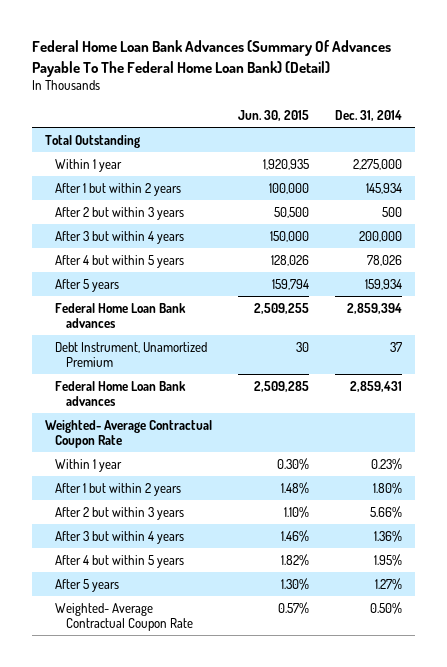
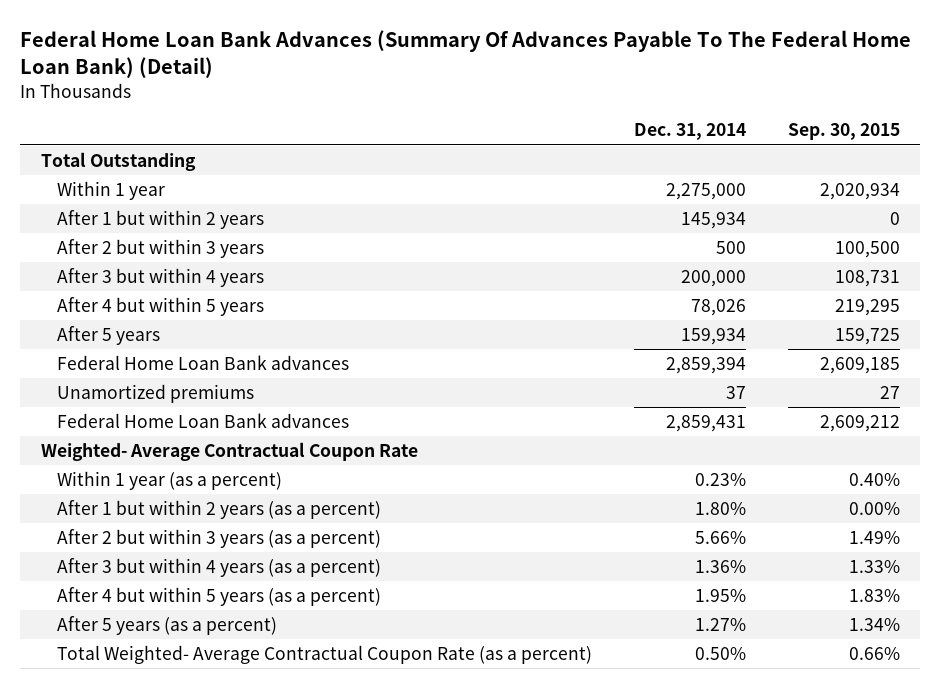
[237,110,309,122] Jun. 30, 2015 -> none
none -> [787,123,900,141] Sep. 30, 2015
[55,341,208,367] Debt Instrument, Unamortized Premium -> [57,383,255,403] Unamortized premiums
[55,458,123,472] Within 1 year -> [57,470,283,490] Within 1 year (as a percent)
[55,482,182,496] After 1 but within 2 years -> [57,499,382,519] After 1 but within 2 years (as a percent)
[55,506,185,520] After 2 but within 3 years -> [57,528,382,548] After 2 but within 3 years (as a percent)
[55,530,185,544] After 3 but within 4 years -> [57,557,382,577] After 3 but within 4 years (as a percent)
[55,554,185,568] After 4 but within 5 years -> [57,586,382,606] After 4 but within 5 years (as a percent)
[55,578,120,592] After 5 years -> [57,615,278,635] After 5 years (as a percent)
[55,602,193,631] Weighted- Average Contractual Coupon Rate -> [57,644,593,664] Total Weighted- Average Contractual Coupon Rate (as a percent)

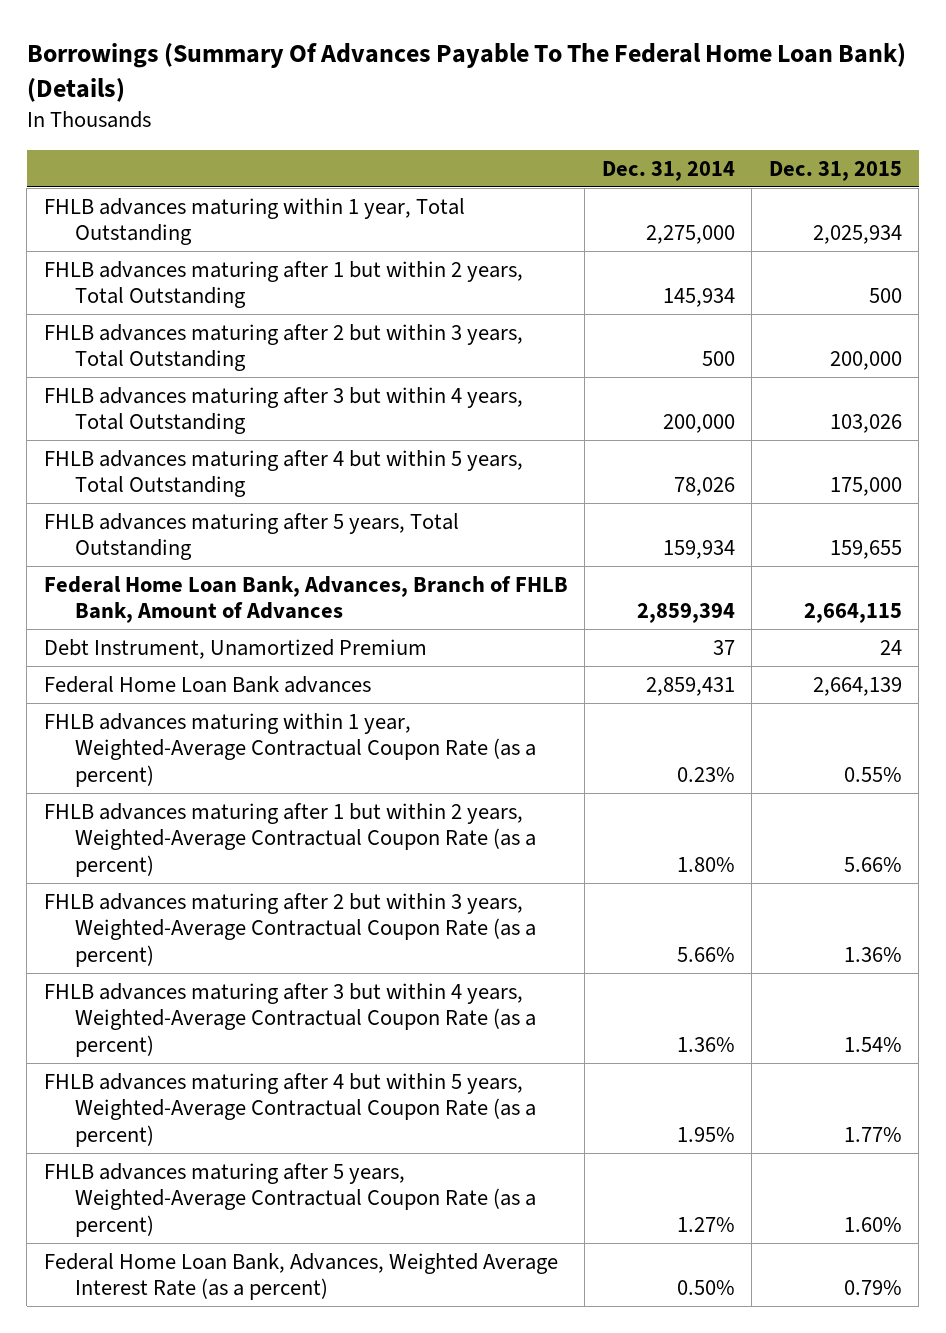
[20,30,912,79] Federal Home Loan Bank Advances (Summary Of Advances Payable To The Federal Home Loan Bank) (Detail) -> [26,42,906,102] Borrowings (Summary Of Advances Payable To The Federal Home Loan Bank) (Details)
[787,123,900,141] Sep. 30, 2015 -> none
none -> [768,160,902,181] Dec. 31, 2015
[40,151,196,171] Total Outstanding -> none
[57,180,166,200] Within 1 year -> [43,197,465,246] FHLB advances maturing within 1 year, Total Outstanding
[57,209,265,229] After 1 but within 2 years -> [43,260,523,309] FHLB advances maturing after 1 but within 2 years, Total Outstanding
[57,238,265,258] After 2 but within 3 years -> [43,323,523,372] FHLB advances maturing after 2 but within 3 years, Total Outstanding
[57,267,265,287] After 3 but within 4 years -> [43,386,523,435] FHLB advances maturing after 3 but within 4 years, Total Outstanding
[57,296,265,316] After 4 but within 5 years -> [43,449,523,498] FHLB advances maturing after 4 but within 5 years, Total Outstanding
[57,325,161,345] After 5 years -> [43,512,459,561] FHLB advances maturing after 5 years, Total Outstanding
[57,354,350,370] Federal Home Loan Bank advances -> [43,575,568,624] Federal Home Loan Bank, Advances, Branch of FHLB Bank, Amount of Advances
[57,383,255,403] Unamortized premiums -> [43,638,427,659] Debt Instrument, Unamortized Premium
[40,441,418,461] Weighted- Average Contractual Coupon Rate -> none
[57,644,593,664] Total Weighted- Average Contractual Coupon Rate (as a percent) -> none
[57,470,283,490] Within 1 year (as a percent) -> [43,712,536,787] FHLB advances maturing within 1 year, Weighted-Average Contractual Coupon Rate (as a percent)
[57,499,382,519] After 1 but within 2 years (as a percent) -> [43,802,536,877] FHLB advances maturing after 1 but within 2 years, Weighted-Average Contractual Coupon Rate (as a percent)
[57,528,382,548] After 2 but within 3 years (as a percent) -> [43,892,536,967] FHLB advances maturing after 2 but within 3 years, Weighted-Average Contractual Coupon Rate (as a percent)
[57,557,382,577] After 3 but within 4 years (as a percent) -> [43,982,536,1057] FHLB advances maturing after 3 but within 4 years, Weighted-Average Contractual Coupon Rate (as a percent)
[57,586,382,606] After 4 but within 5 years (as a percent) -> [43,1072,536,1147] FHLB advances maturing after 4 but within 5 years, Weighted-Average Contractual Coupon Rate (as a percent)
[57,615,278,635] After 5 years (as a percent) -> [43,1162,536,1237] FHLB advances maturing after 5 years, Weighted-Average Contractual Coupon Rate (as a percent)
none -> [43,1252,558,1301] Federal Home Loan Bank, Advances, Weighted Average Interest Rate (as a percent)

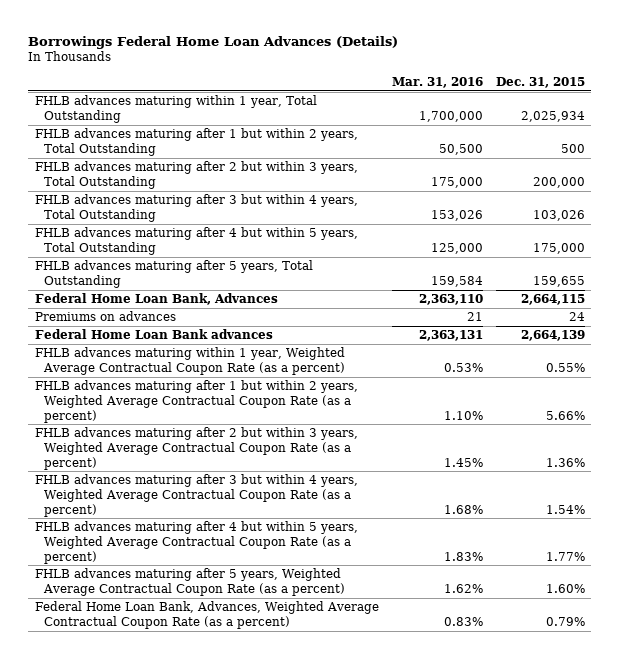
[26,42,906,102] Borrowings (Summary Of Advances Payable To The Federal Home Loan Bank) (Details) -> [28,35,399,49] Borrowings Federal Home Loan Advances (Details)
[601,160,735,181] Dec. 31, 2014 -> none
none -> [391,76,483,88] Mar. 31, 2016
[43,575,568,624] Federal Home Loan Bank, Advances, Branch of FHLB Bank, Amount of Advances -> [34,293,278,306] Federal Home Loan Bank, Advances
[43,638,427,659] Debt Instrument, Unamortized Premium -> [34,311,176,322] Premiums on advances
[43,712,536,787] FHLB advances maturing within 1 year, Weighted-Average Contractual Coupon Rate (as a percent) -> [34,347,346,375] FHLB advances maturing within 1 year, Weighted Average Contractual Coupon Rate (as a percent)
[43,802,536,877] FHLB advances maturing after 1 but within 2 years, Weighted-Average Contractual Coupon Rate (as a percent) -> [34,380,358,423] FHLB advances maturing after 1 but within 2 years, Weighted Average Contractual Coupon Rate (as a percent)
[43,892,536,967] FHLB advances maturing after 2 but within 3 years, Weighted-Average Contractual Coupon Rate (as a percent) -> [34,427,358,470] FHLB advances maturing after 2 but within 3 years, Weighted Average Contractual Coupon Rate (as a percent)
[43,982,536,1057] FHLB advances maturing after 3 but within 4 years, Weighted-Average Contractual Coupon Rate (as a percent) -> [34,474,358,517] FHLB advances maturing after 3 but within 4 years, Weighted Average Contractual Coupon Rate (as a percent)
[43,1072,536,1147] FHLB advances maturing after 4 but within 5 years, Weighted-Average Contractual Coupon Rate (as a percent) -> [34,521,358,564] FHLB advances maturing after 4 but within 5 years, Weighted Average Contractual Coupon Rate (as a percent)
[43,1162,536,1237] FHLB advances maturing after 5 years, Weighted-Average Contractual Coupon Rate (as a percent) -> [34,568,346,596] FHLB advances maturing after 5 years, Weighted Average Contractual Coupon Rate (as a percent)
[43,1252,558,1301] Federal Home Loan Bank, Advances, Weighted Average Interest Rate (as a percent) -> [34,601,379,629] Federal Home Loan Bank, Advances, Weighted Average Contractual Coupon Rate (as a percent)

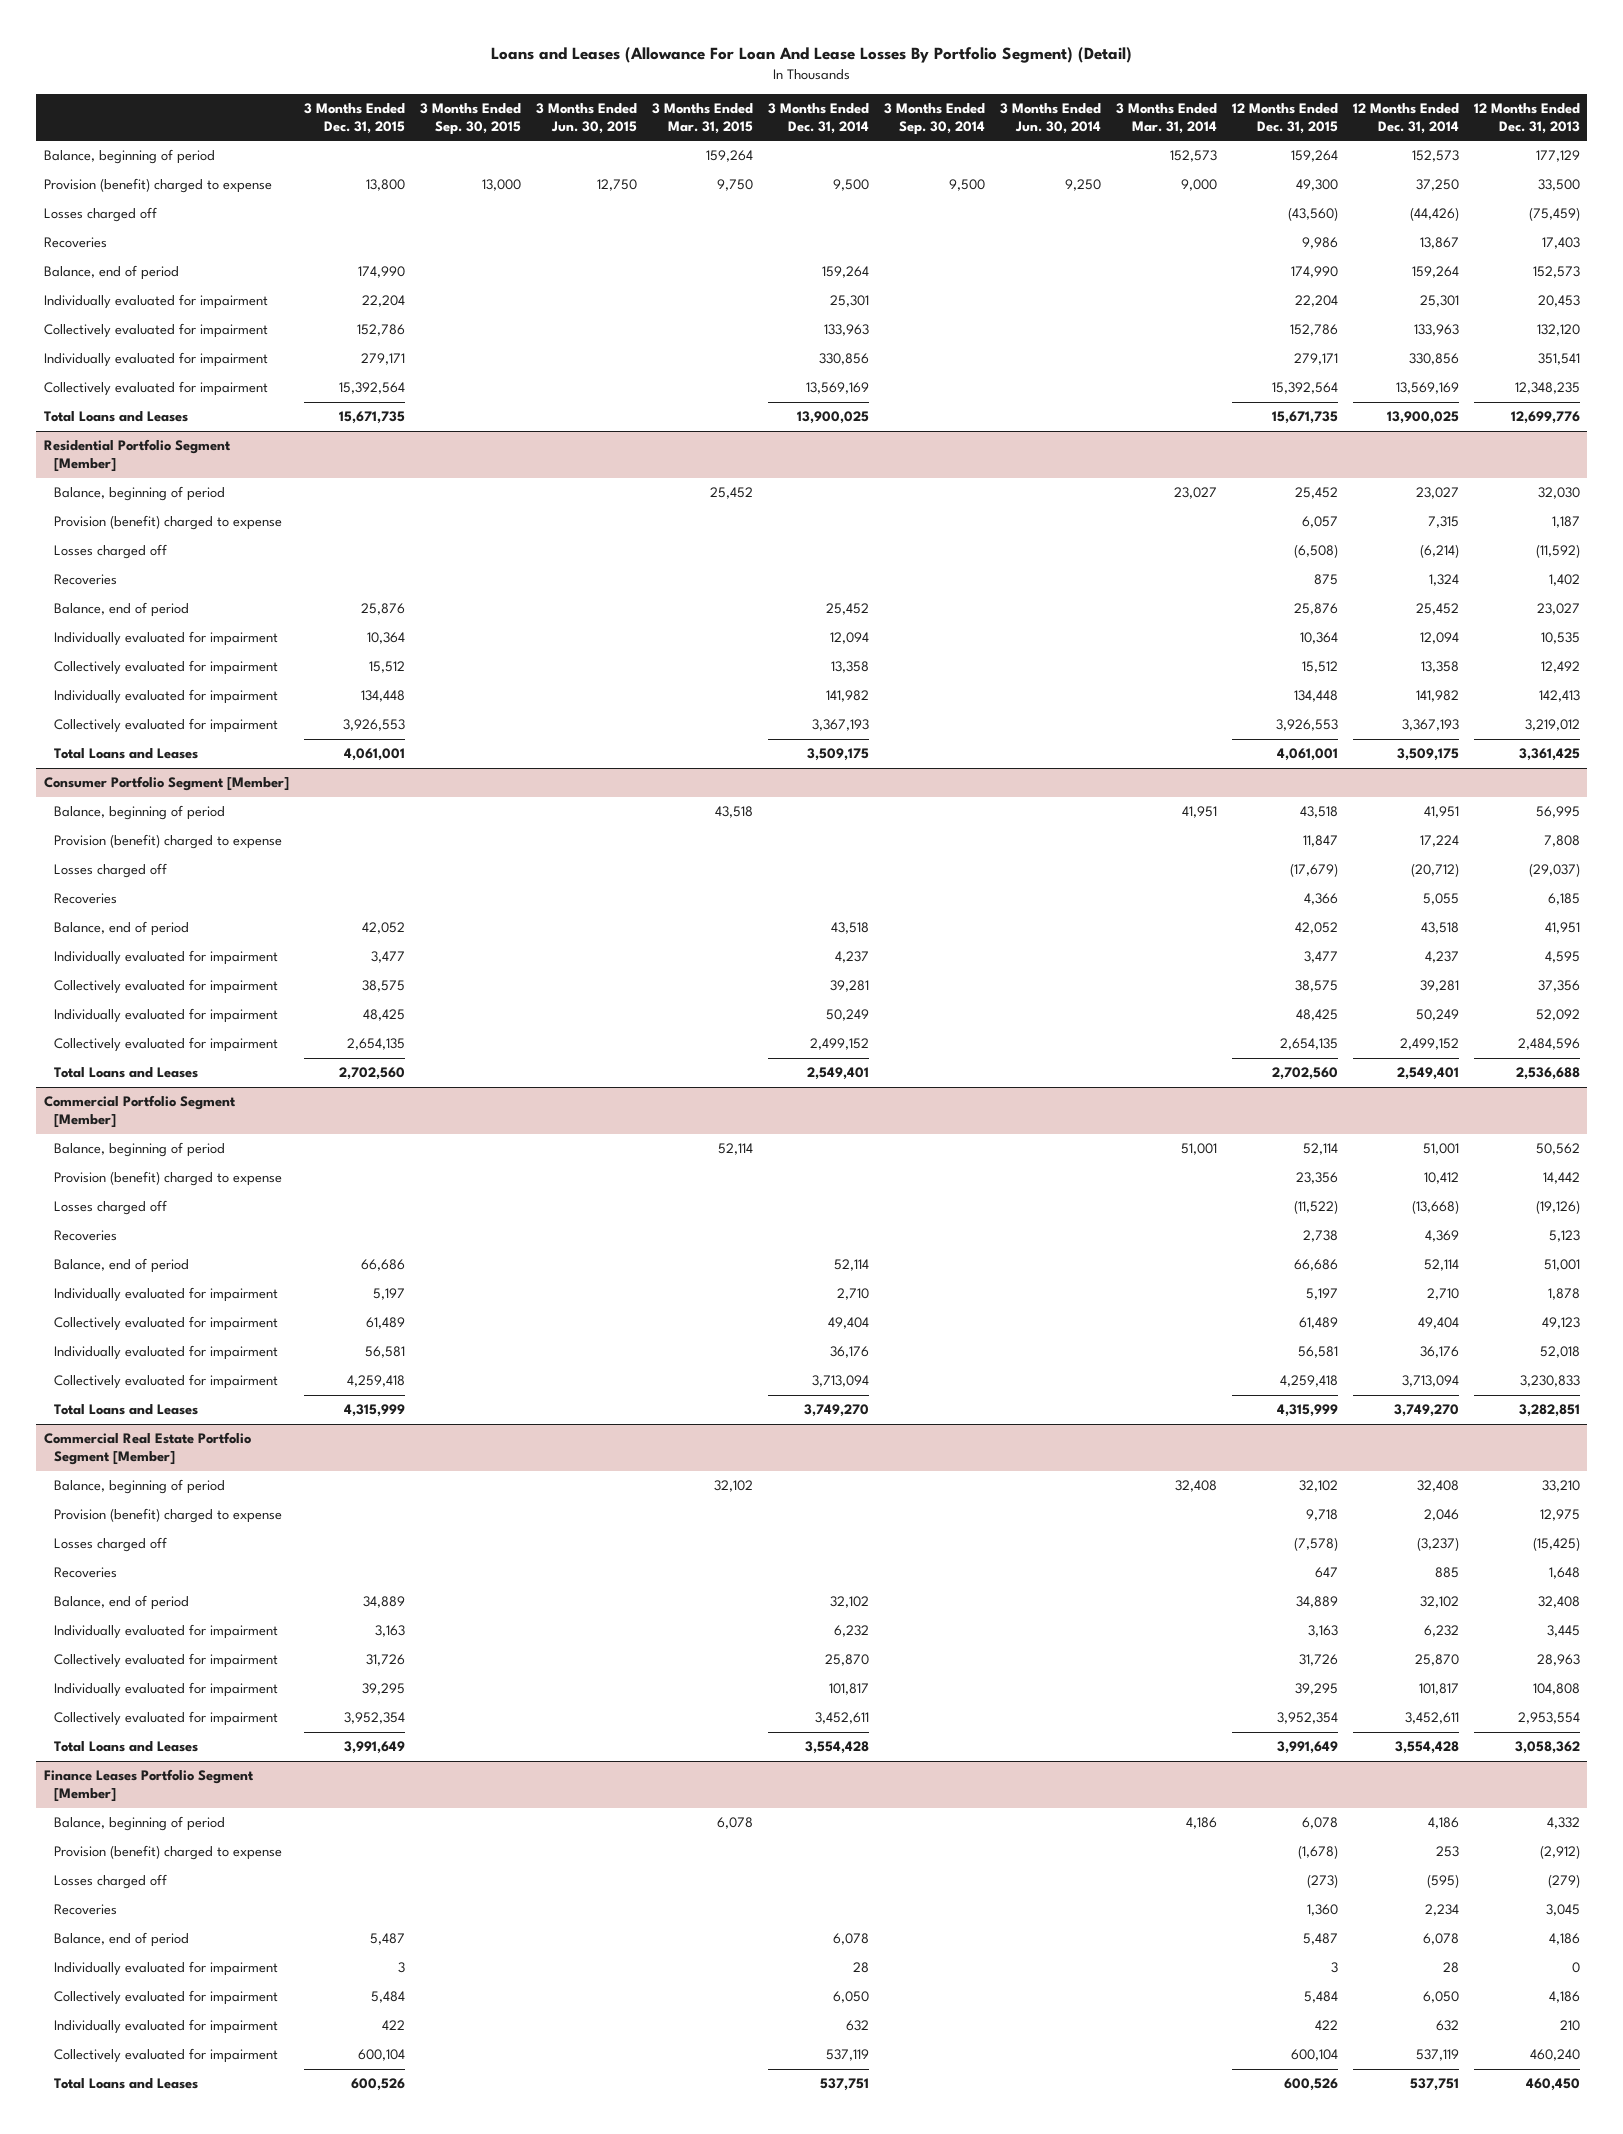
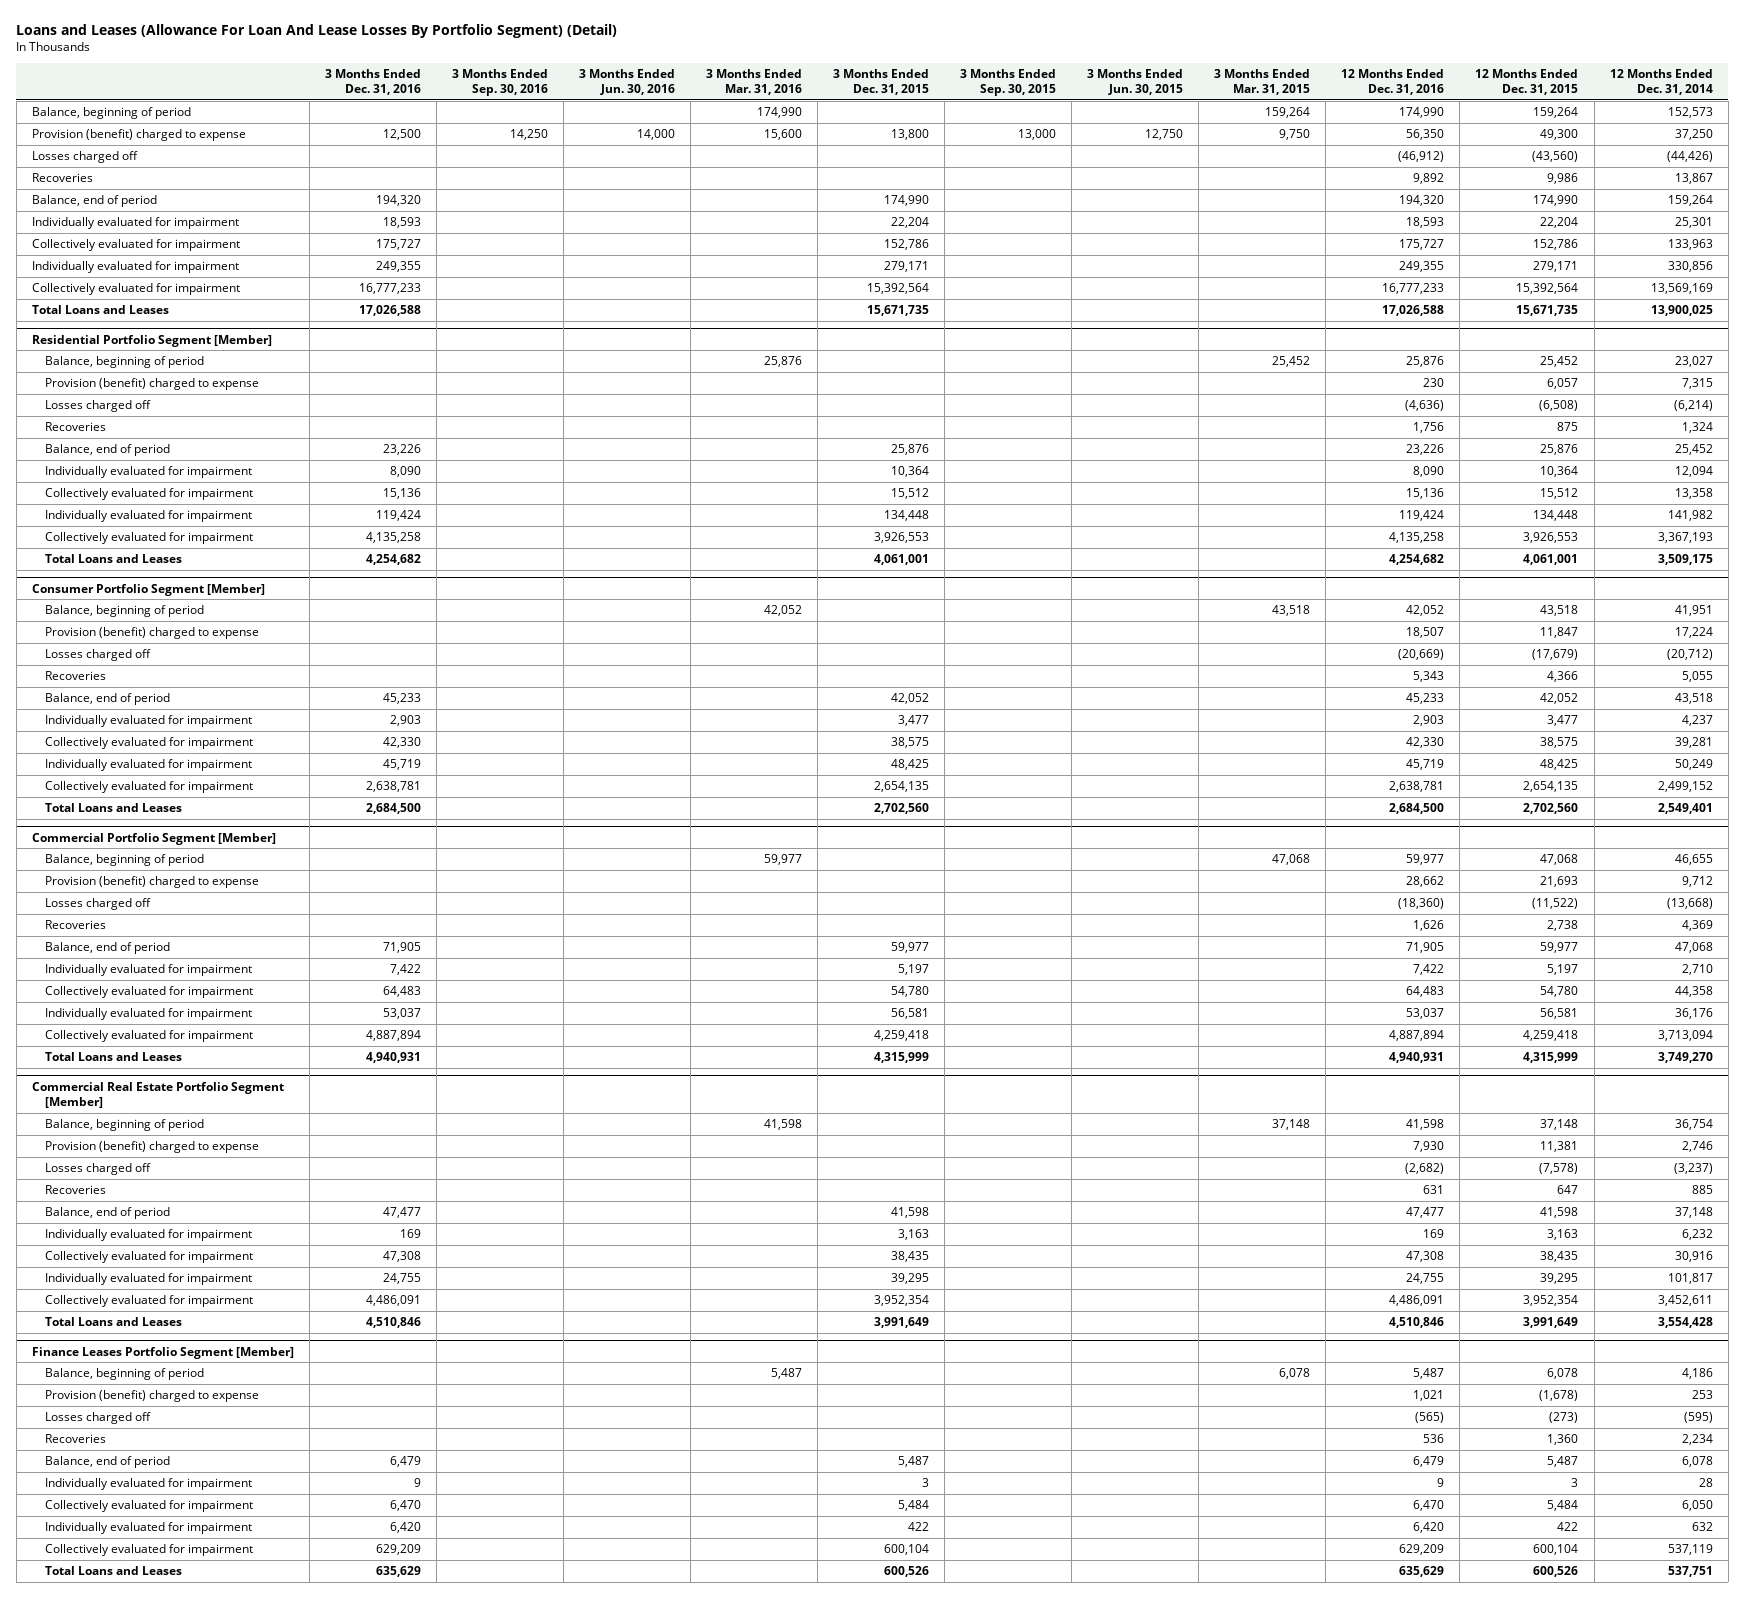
[767,102,869,134] 3 Months Ended Dec. 31, 2014 -> none
[883,102,985,135] 3 Months Ended Sep. 30, 2014 -> none
[999,102,1101,134] 3 Months Ended Jun. 30, 2014 -> none
[1115,102,1217,134] 3 Months Ended Mar. 31, 2014 -> none
[1473,102,1580,134] 12 Months Ended Dec. 31, 2013 -> none
none -> [324,68,421,95] 3 Months Ended Dec. 31, 2016
none -> [452,68,549,96] 3 Months Ended Sep. 30, 2016
none -> [579,68,676,95] 3 Months Ended Jun. 30, 2016
none -> [706,68,803,95] 3 Months Ended Mar. 31, 2016
none -> [1341,68,1445,95] 12 Months Ended Dec. 31, 2016
[717,1143,753,1156] 52,114 -> [1272,854,1311,866] 47,068
[1302,1143,1338,1156] 52,114 -> [1540,854,1579,866] 47,068
[1422,1143,1459,1156] 51,001 -> [1674,854,1713,866] 46,655
[1295,1172,1338,1185] 23,356 -> [1540,876,1579,888] 21,693
[1423,1172,1459,1185] 10,412 -> [1681,876,1713,888] 9,712
[360,1259,405,1272] 66,686 -> [891,942,930,954] 59,977
[1293,1259,1338,1272] 66,686 -> [1540,942,1579,954] 59,977
[1423,1259,1459,1272] 52,114 -> [1674,942,1713,954] 47,068
[365,1317,405,1330] 61,489 -> [891,986,930,998] 54,780
[1298,1317,1338,1330] 61,489 -> [1540,986,1579,998] 54,780
[1417,1317,1459,1330] 49,404 -> [1674,986,1713,998] 44,358
[713,1480,753,1493] 32,102 -> [1272,1119,1311,1131] 37,148
[1298,1480,1338,1493] 32,102 -> [1540,1119,1579,1131] 37,148
[1416,1480,1459,1493] 32,408 -> [1674,1119,1713,1131] 36,754
[1305,1509,1338,1522] 9,718 -> [1540,1141,1579,1153] 11,381
[1423,1509,1459,1522] 2,046 -> [1681,1141,1713,1153] 2,746
[362,1596,405,1609] 34,889 -> [891,1207,930,1219] 41,598
[1295,1596,1338,1609] 34,889 -> [1540,1207,1579,1219] 41,598
[1419,1596,1459,1609] 32,102 -> [1674,1207,1713,1219] 37,148
[365,1654,405,1667] 31,726 -> [891,1251,930,1263] 38,435
[1298,1654,1338,1667] 31,726 -> [1540,1251,1579,1263] 38,435
[1414,1654,1459,1667] 25,870 -> [1674,1251,1713,1263] 30,916

